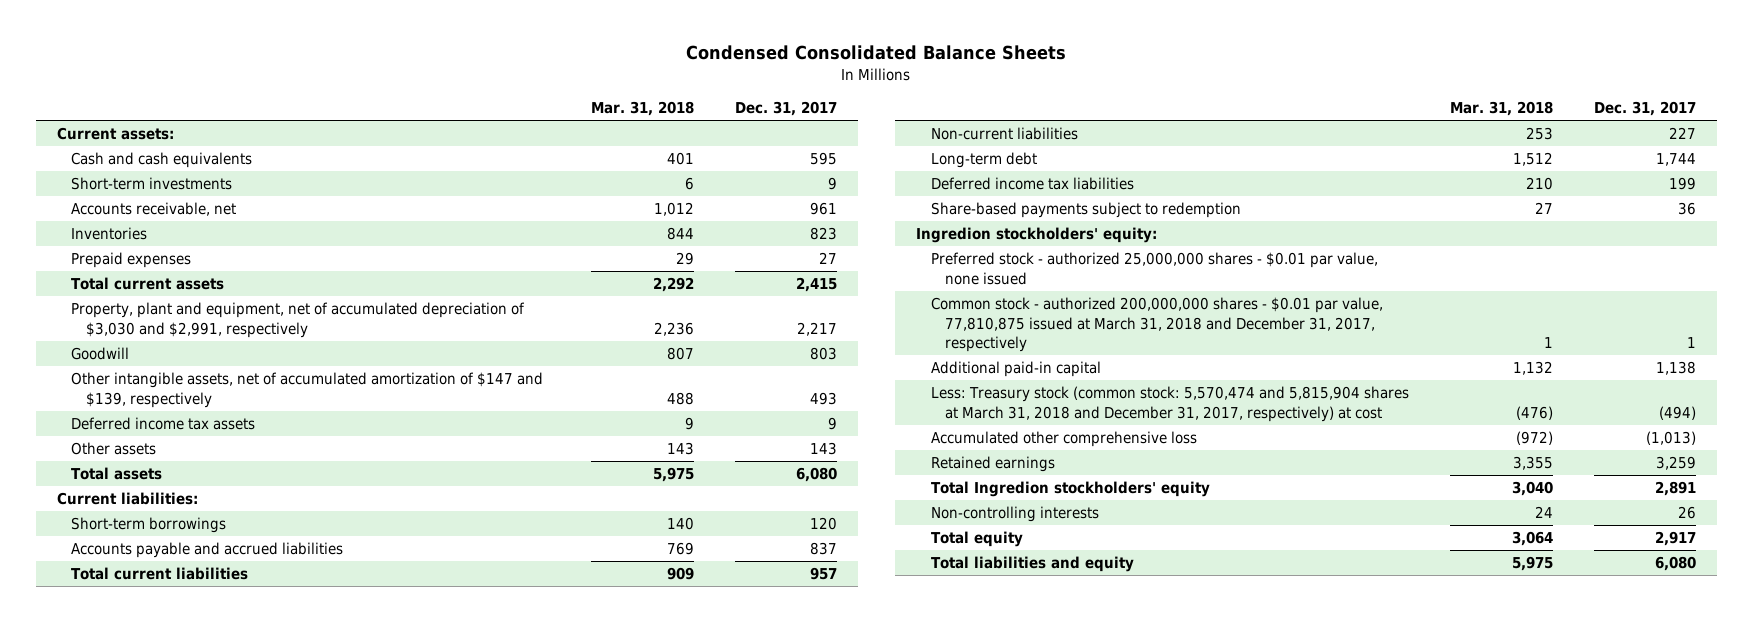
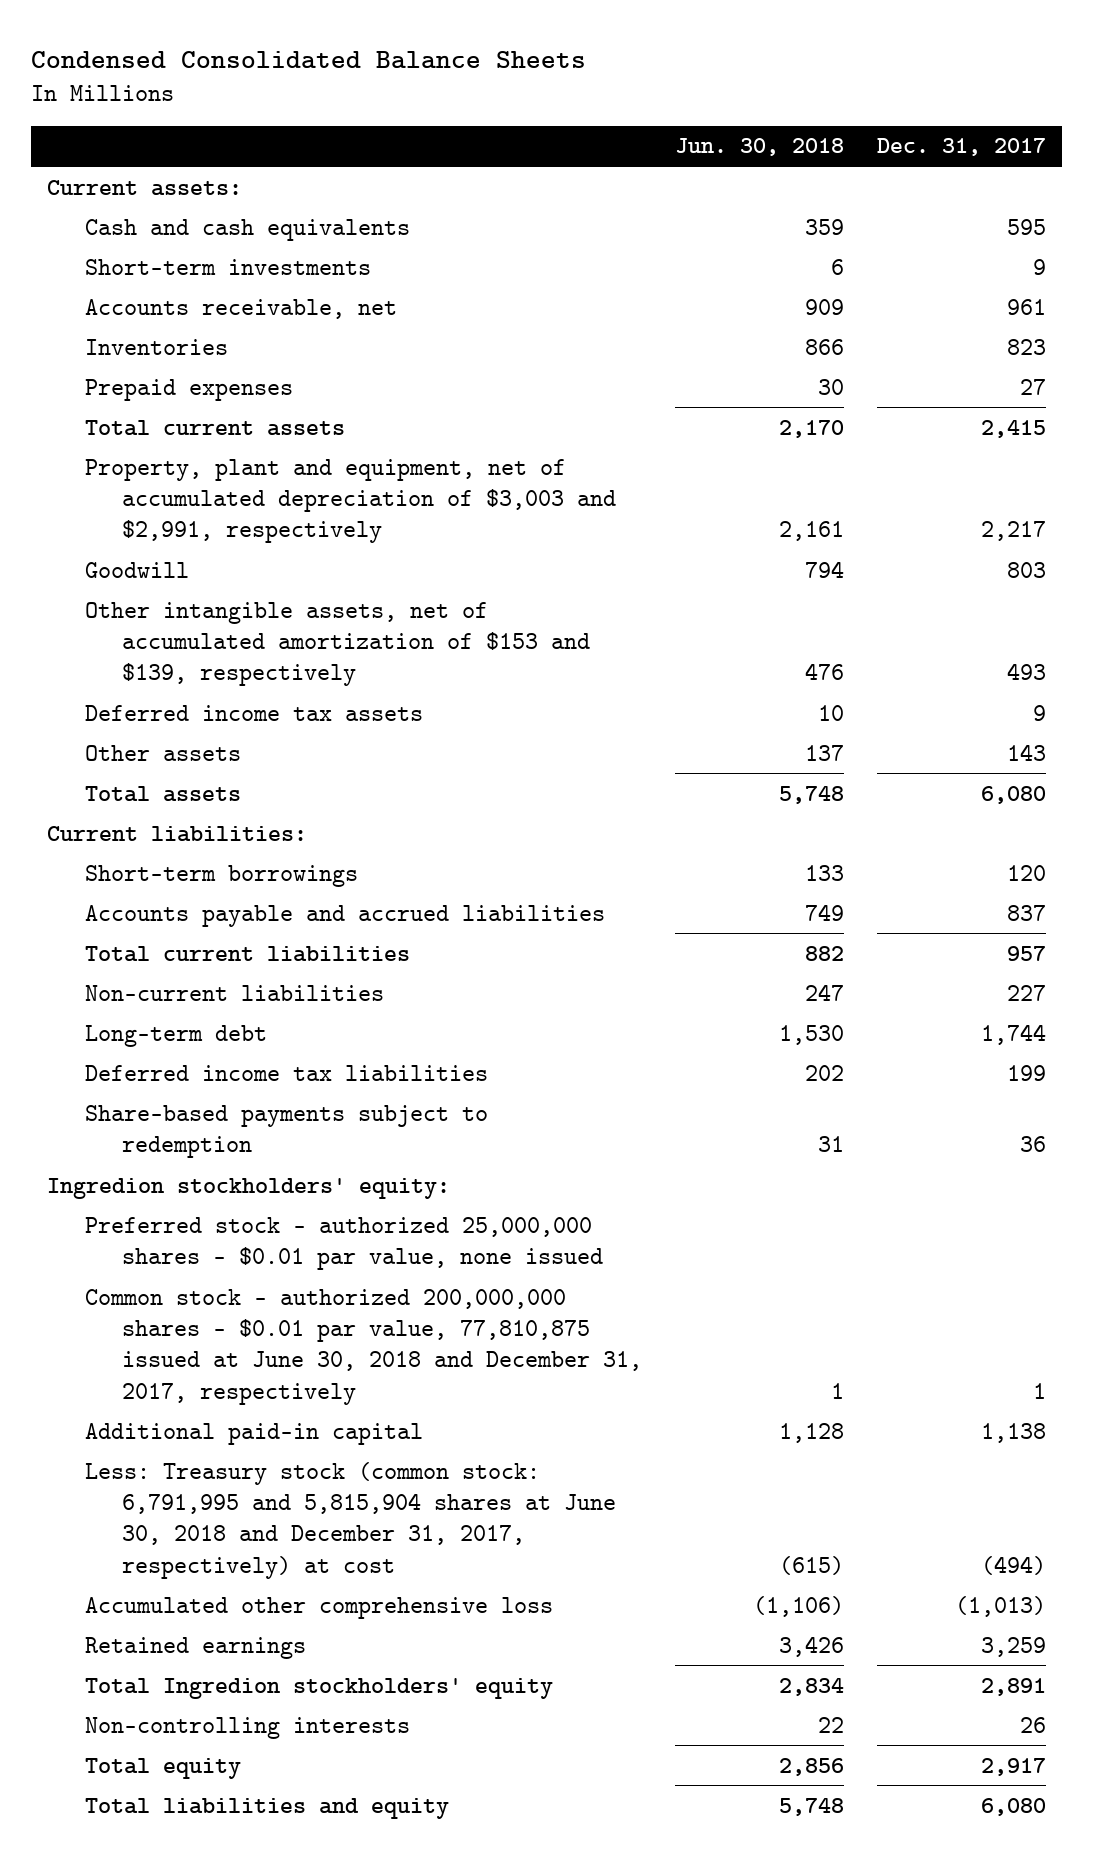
[590,100,694,116] Mar. 31, 2018 -> none
none -> [675,138,845,157] Jun. 30, 2018
[71,302,526,338] Property, plant and equipment, net of accumulated depreciation of $3,030 and $2,991, respectively -> [84,458,617,544] Property, plant and equipment, net of accumulated depreciation of $3,003 and $2,991, respectively
[71,372,544,408] Other intangible assets, net of accumulated amortization of $147 and $139, respectively -> [84,601,591,687] Other intangible assets, net of accumulated amortization of $153 and $139, respectively
[930,297,1383,353] Common stock - authorized 200,000,000 shares - $0.01 par value, 77,810,875 issued at March 31, 2018 and December 31, 2017, respectively -> [84,1288,643,1405] Common stock - authorized 200,000,000 shares - $0.01 par value, 77,810,875 issued at June 30, 2018 and December 31, 2017, respectively
[930,386,1409,422] Less: Treasury stock (common stock: 5,570,474 and 5,815,904 shares at March 31, 2018 and December 31, 2017, respectively) at cost -> [84,1461,617,1579] Less: Treasury stock (common stock: 6,791,995 and 5,815,904 shares at June 30, 2018 and December 31, 2017, respectively) at cost

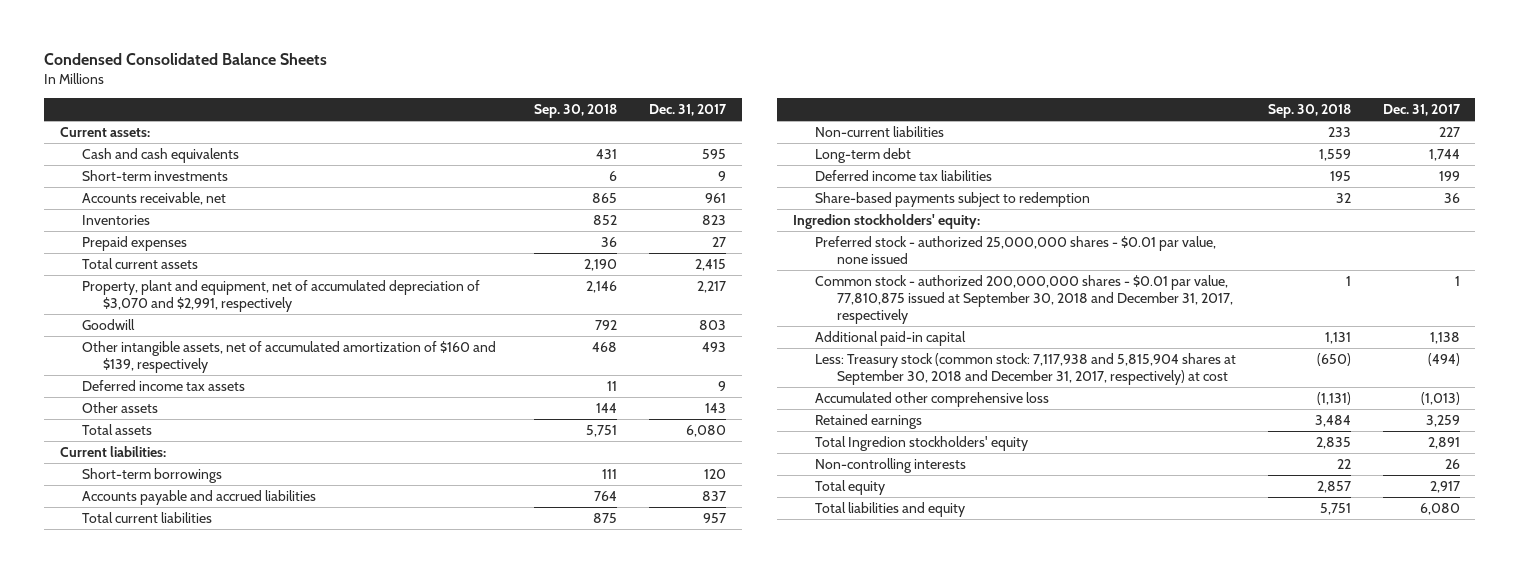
[675,138,845,157] Jun. 30, 2018 -> none
none -> [534,104,618,119] Sep. 30, 2018
[84,458,617,544] Property, plant and equipment, net of accumulated depreciation of $3,003 and $2,991, respectively -> [81,280,480,312] Property, plant and equipment, net of accumulated depreciation of $3,070 and $2,991, respectively
[84,601,591,687] Other intangible assets, net of accumulated amortization of $153 and $139, respectively -> [81,341,496,373] Other intangible assets, net of accumulated amortization of $160 and $139, respectively
[84,1288,643,1405] Common stock - authorized 200,000,000 shares - $0.01 par value, 77,810,875 issued at June 30, 2018 and December 31, 2017, respectively -> [814,275,1233,324] Common stock - authorized 200,000,000 shares - $0.01 par value, 77,810,875 issued at September 30, 2018 and December 31, 2017, respectively
[84,1461,617,1579] Less: Treasury stock (common stock: 6,791,995 and 5,815,904 shares at June 30, 2018 and December 31, 2017, respectively) at cost -> [814,353,1236,385] Less: Treasury stock (common stock: 7,117,938 and 5,815,904 shares at September 30, 2018 and December 31, 2017, respectively) at cost

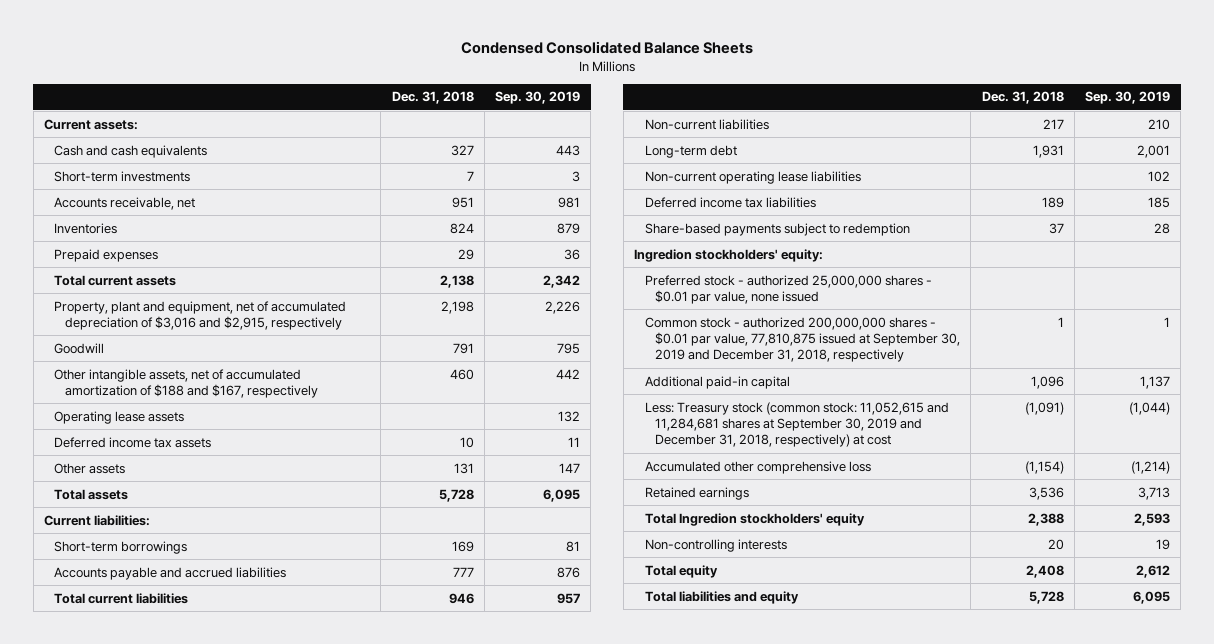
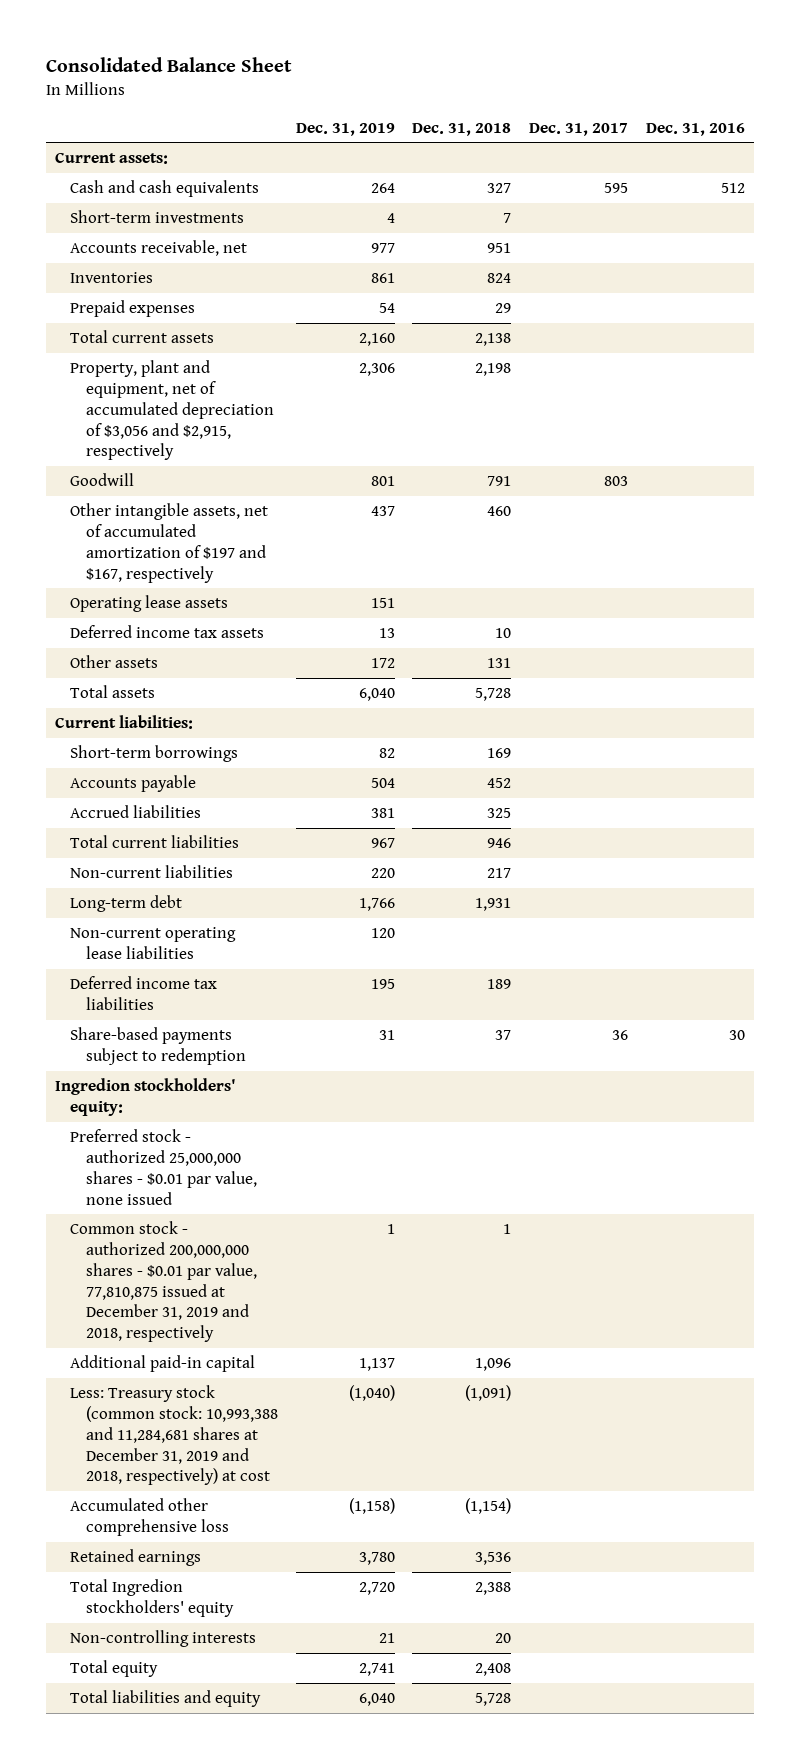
[460,41,753,55] Condensed Consolidated Balance Sheets -> [46,57,293,73] Consolidated Balance Sheet
[495,91,581,105] Sep. 30, 2019 -> none
none -> [295,122,395,136] Dec. 31, 2019
none -> [529,122,629,136] Dec. 31, 2017
none -> [645,122,745,136] Dec. 31, 2016
[54,300,347,330] Property, plant and equipment, net of accumulated depreciation of $3,016 and $2,915, respectively -> [70,360,274,461] Property, plant and equipment, net of accumulated depreciation of $3,056 and $2,915, respectively
[54,368,319,398] Other intangible assets, net of accumulated amortization of $188 and $167, respectively -> [70,503,269,583] Other intangible assets, net of accumulated amortization of $197 and $167, respectively
[54,566,287,580] Accounts payable and accrued liabilities -> none
none -> [70,775,197,793] Accounts payable
none -> [70,805,202,819] Accrued liabilities
[644,316,961,363] Common stock - authorized 200,000,000 shares - $0.01 par value, 77,810,875 issued at September 30, 2019 and December 31, 2018, respectively -> [70,1221,257,1343] Common stock - authorized 200,000,000 shares - $0.01 par value, 77,810,875 issued at December 31, 2019 and 2018, respectively
[644,401,949,448] Less: Treasury stock (common stock: 11,052,615 and 11,284,681 shares at September 30, 2019 and December 31, 2018, respectively) at cost -> [70,1385,278,1486] Less: Treasury stock (common stock: 10,993,388 and 11,284,681 shares at December 31, 2019 and 2018, respectively) at cost

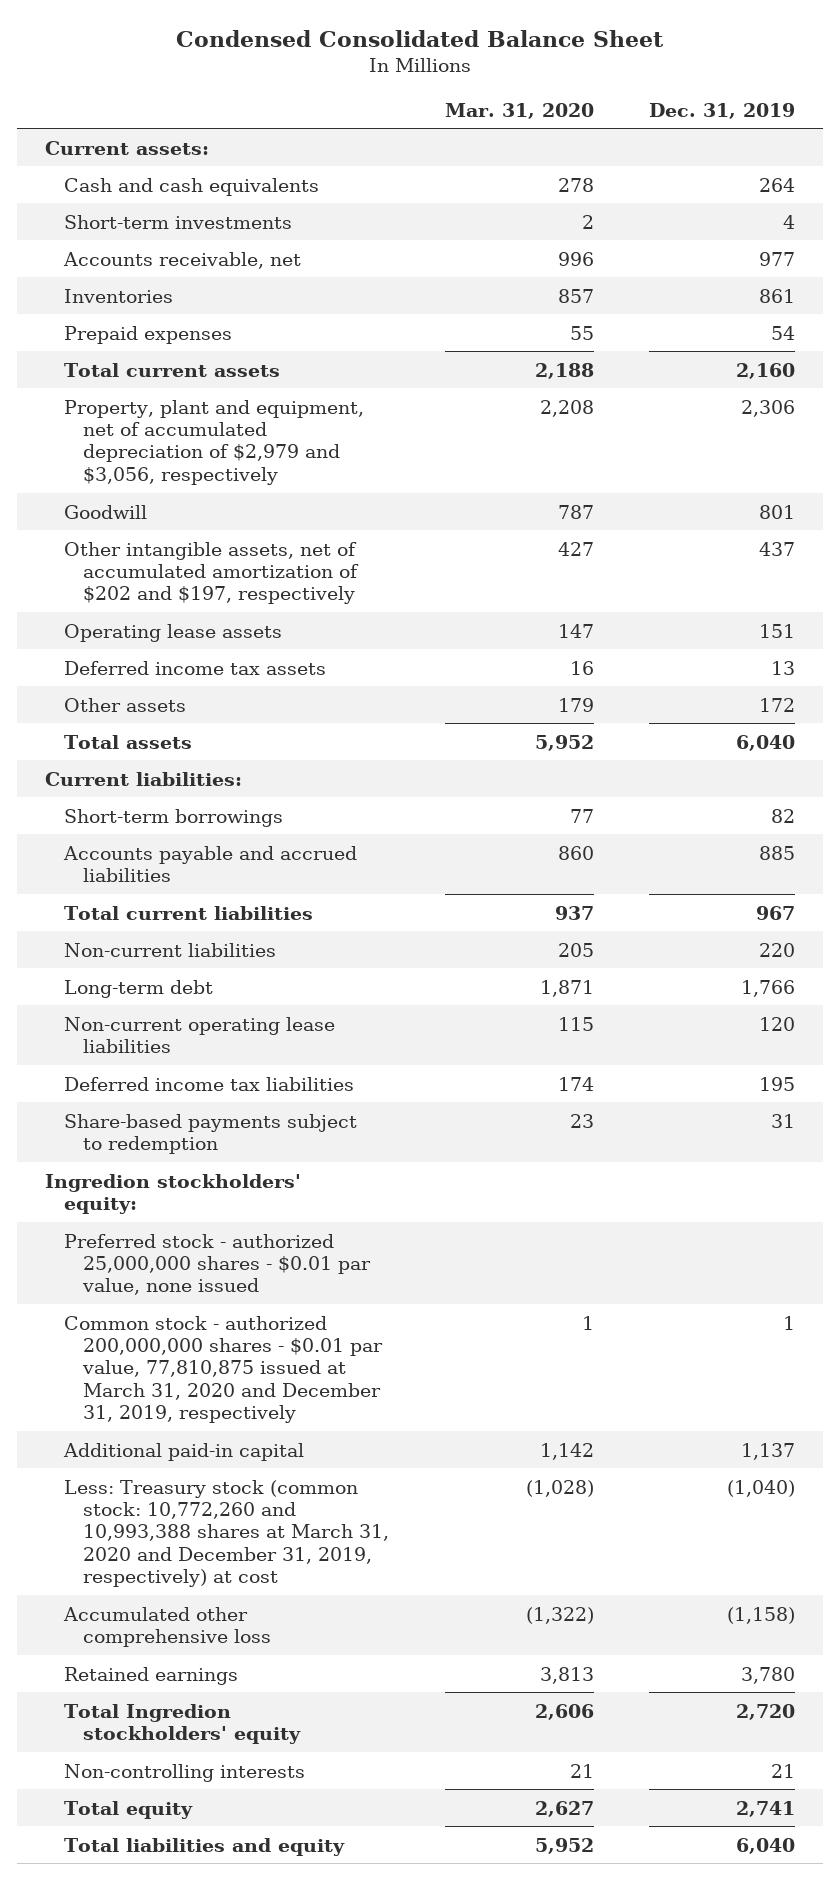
[46,57,293,73] Consolidated Balance Sheet -> [176,29,665,47] Condensed Consolidated Balance Sheet
[412,122,512,136] Dec. 31, 2018 -> none
[529,122,629,136] Dec. 31, 2017 -> none
[645,122,745,136] Dec. 31, 2016 -> none
none -> [444,102,594,119] Mar. 31, 2020
[70,360,274,461] Property, plant and equipment, net of accumulated depreciation of $3,056 and $2,915, respectively -> [64,399,365,485] Property, plant and equipment, net of accumulated depreciation of $2,979 and $3,056, respectively
[70,503,269,583] Other intangible assets, net of accumulated amortization of $197 and $167, respectively -> [64,541,360,605] Other intangible assets, net of accumulated amortization of $202 and $197, respectively
[70,775,197,793] Accounts payable -> none
[70,805,202,819] Accrued liabilities -> none
none -> [63,845,358,882] Accounts payable and accrued liabilities
[70,1221,257,1343] Common stock - authorized 200,000,000 shares - $0.01 par value, 77,810,875 issued at December 31, 2019 and 2018, respectively -> [64,1315,384,1424] Common stock - authorized 200,000,000 shares - $0.01 par value, 77,810,875 issued at March 31, 2020 and December 31, 2019, respectively
[70,1385,278,1486] Less: Treasury stock (common stock: 10,993,388 and 11,284,681 shares at December 31, 2019 and 2018, respectively) at cost -> [64,1479,390,1588] Less: Treasury stock (common stock: 10,772,260 and 10,993,388 shares at March 31, 2020 and December 31, 2019, respectively) at cost

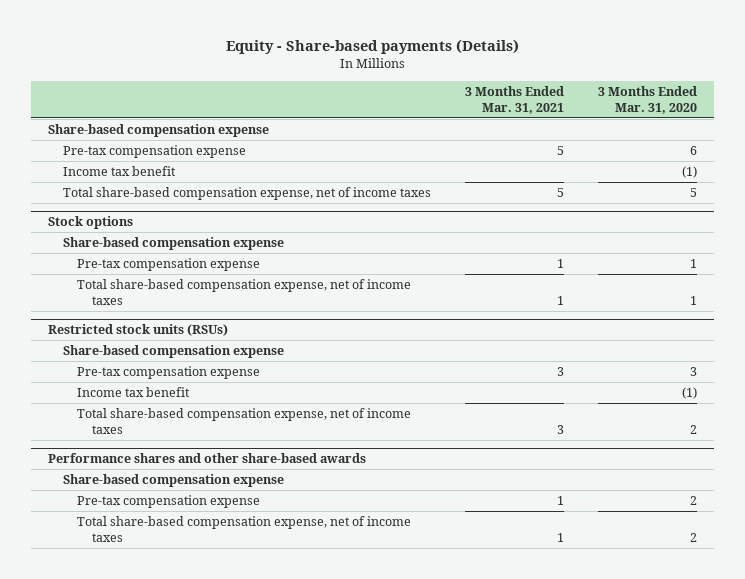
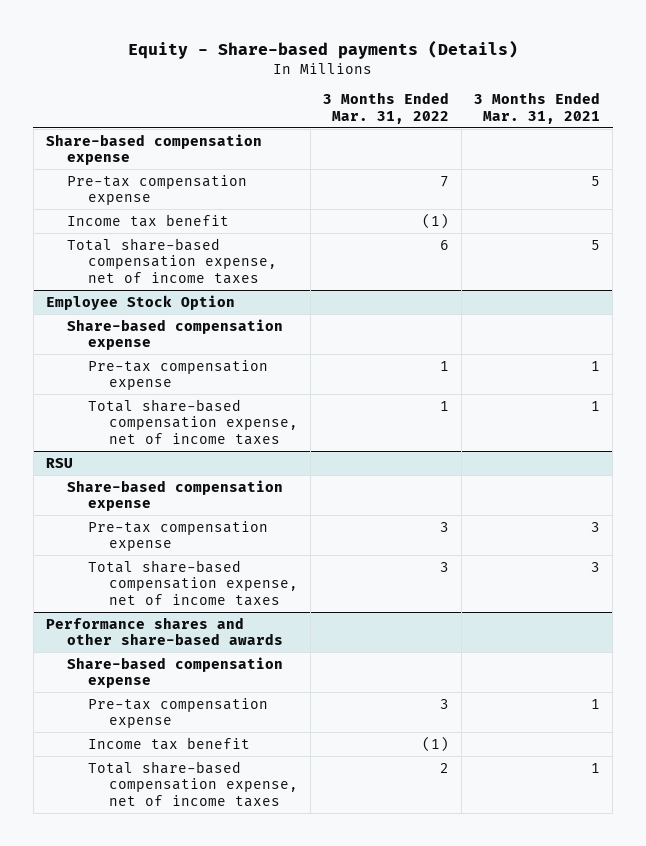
[597,85,697,114] 3 Months Ended Mar. 31, 2020 -> none
none -> [322,92,449,124] 3 Months Ended Mar. 31, 2022
[48,216,134,230] Stock options -> [45,294,235,310] Employee Stock Option
[48,324,229,337] Restricted stock units (RSUs) -> [45,457,73,468] RSU
[77,386,191,397] Income tax benefit -> none
none -> [87,736,250,750] Income tax benefit

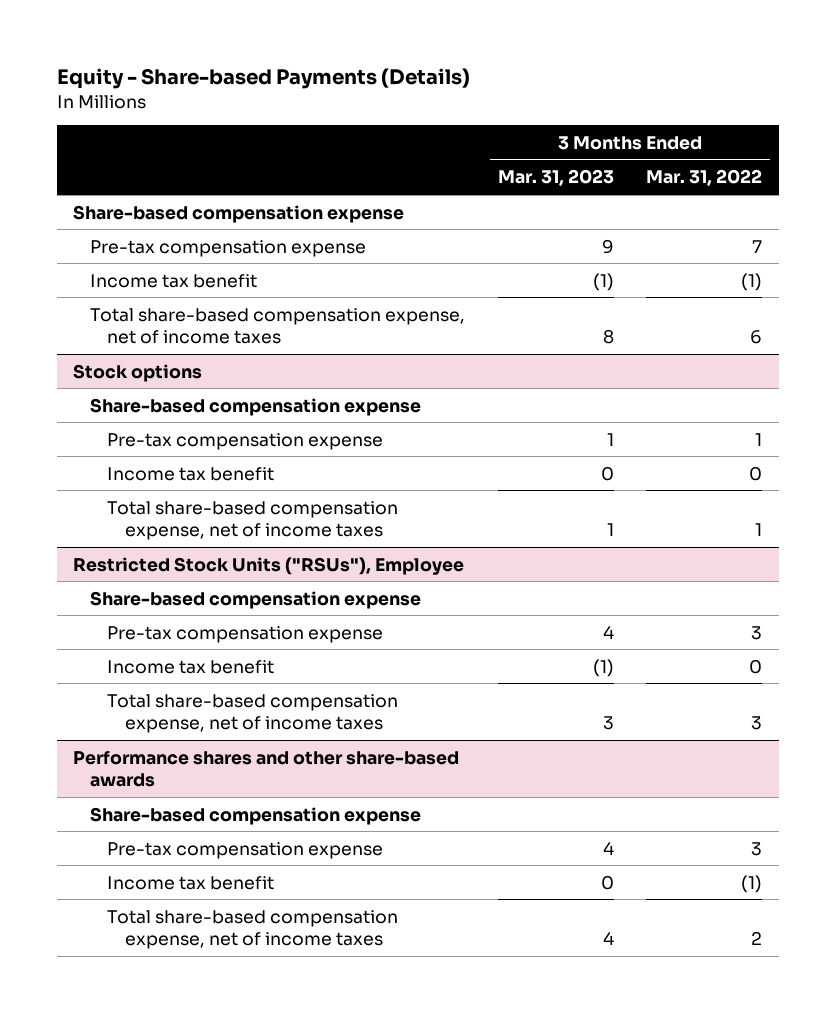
[128,39,519,59] Equity - Share-based payments (Details) -> [56,67,470,89] Equity - Share-based Payments (Details)
[474,92,601,124] 3 Months Ended Mar. 31, 2021 -> none
none -> [497,169,614,187] Mar. 31, 2023
[45,294,235,310] Employee Stock Option -> [72,363,202,382] Stock options
none -> [107,466,275,481] Income tax benefit
[45,457,73,468] RSU -> none
none -> [72,556,464,575] Restricted Stock Units ("RSUs"), Employee
none -> [107,659,275,674] Income tax benefit

